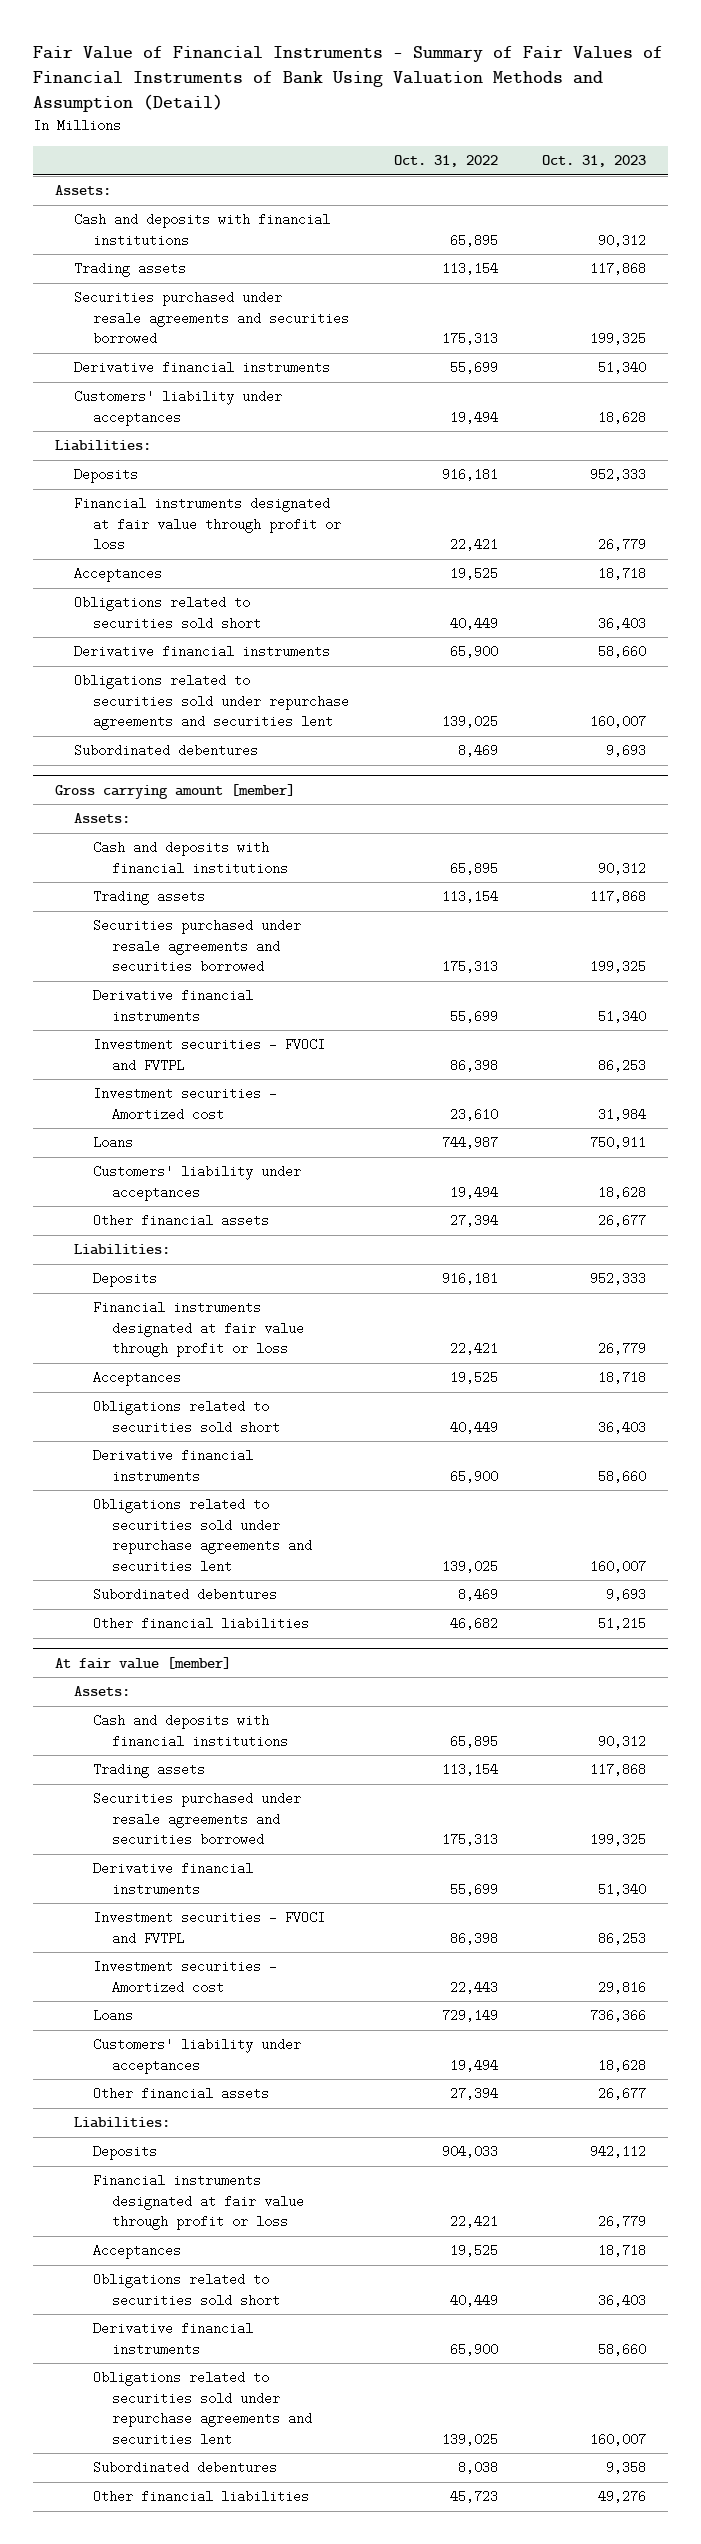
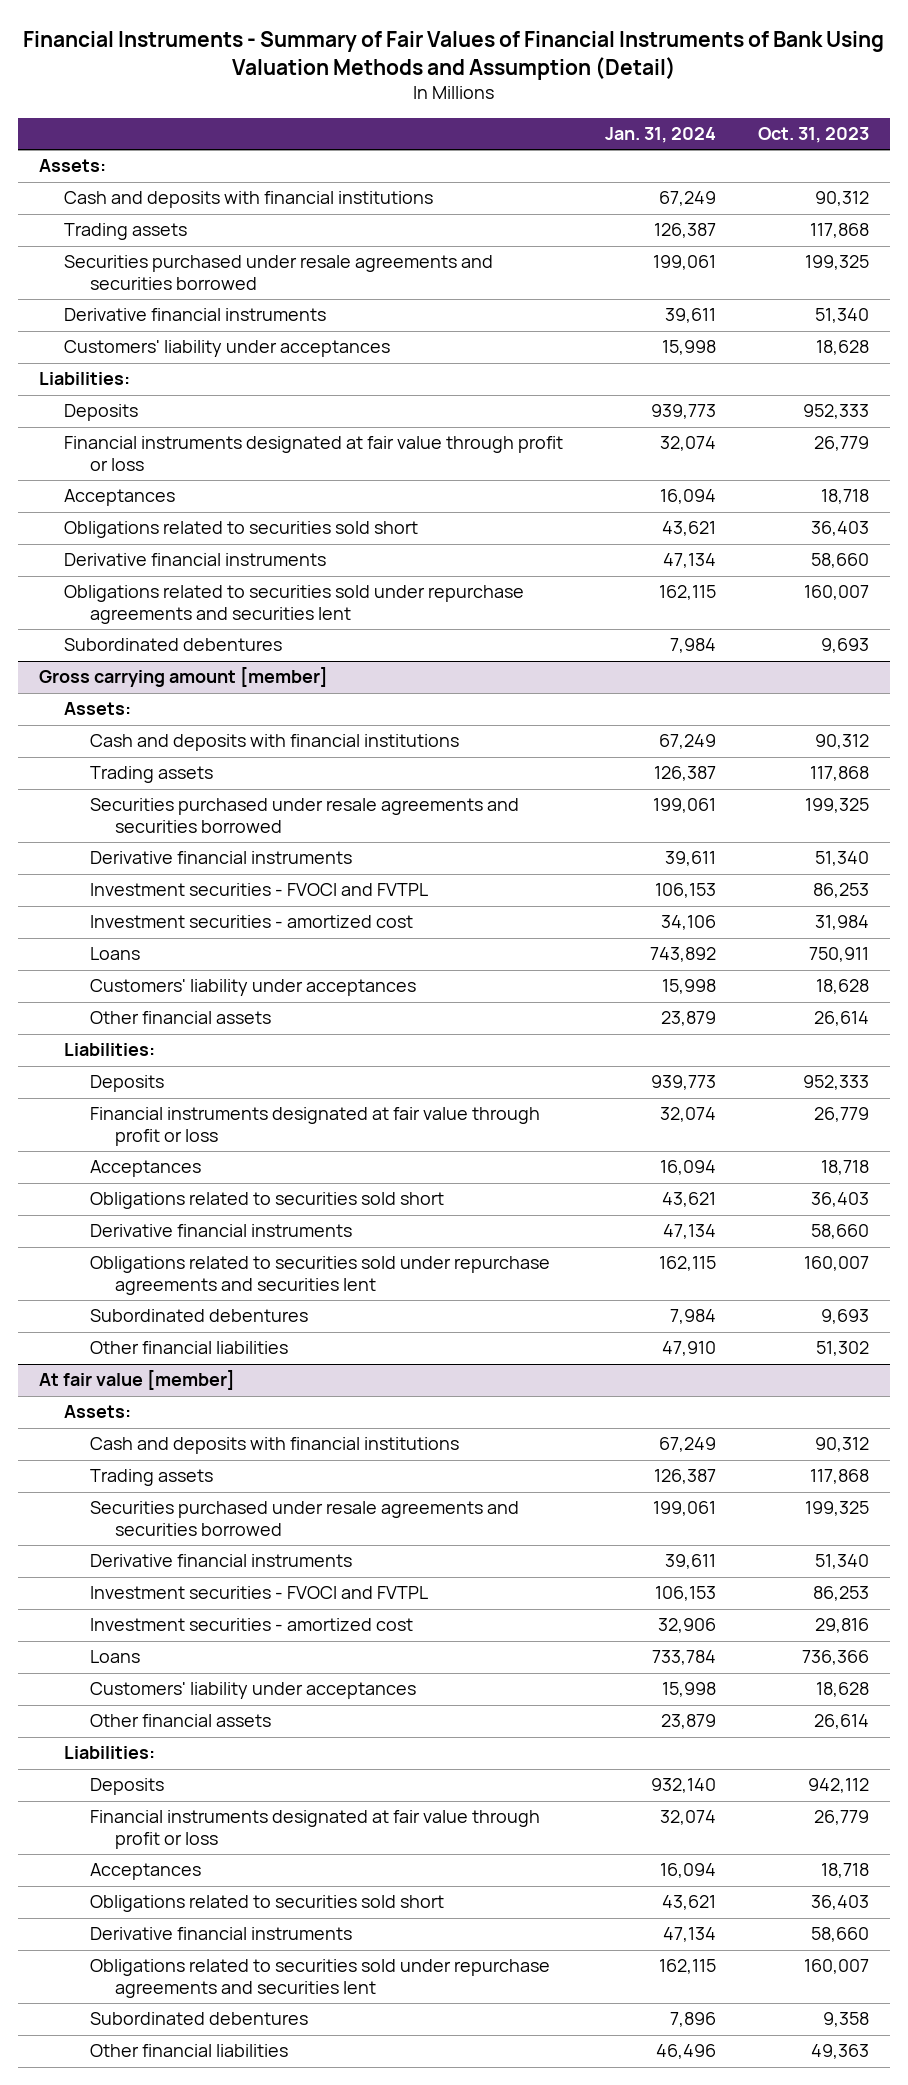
[33,46,664,113] Fair Value of Financial Instruments - Summary of Fair Values of Financial Instruments of Bank Using Valuation Methods and Assumption (Detail) -> [22,30,884,80] Financial Instruments - Summary of Fair Values of Financial Instruments of Bank Using Valuation Methods and Assumption (Detail)
[393,155,498,168] Oct. 31, 2022 -> none
none -> [605,126,717,143] Jan. 31, 2024
[93,1087,278,1121] Investment securities - Amortized cost -> [89,915,413,929] Investment securities - amortized cost
[597,1214,646,1228] 26,677 -> [813,1011,869,1027] 26,614
[597,1617,646,1631] 51,215 -> [815,1341,869,1357] 51,302
[93,1960,278,1994] Investment securities - Amortized cost -> [89,1618,413,1632] Investment securities - amortized cost
[597,2087,646,2101] 26,677 -> [813,1714,869,1730] 26,614
[597,2490,646,2504] 49,276 -> [810,2044,869,2060] 49,363

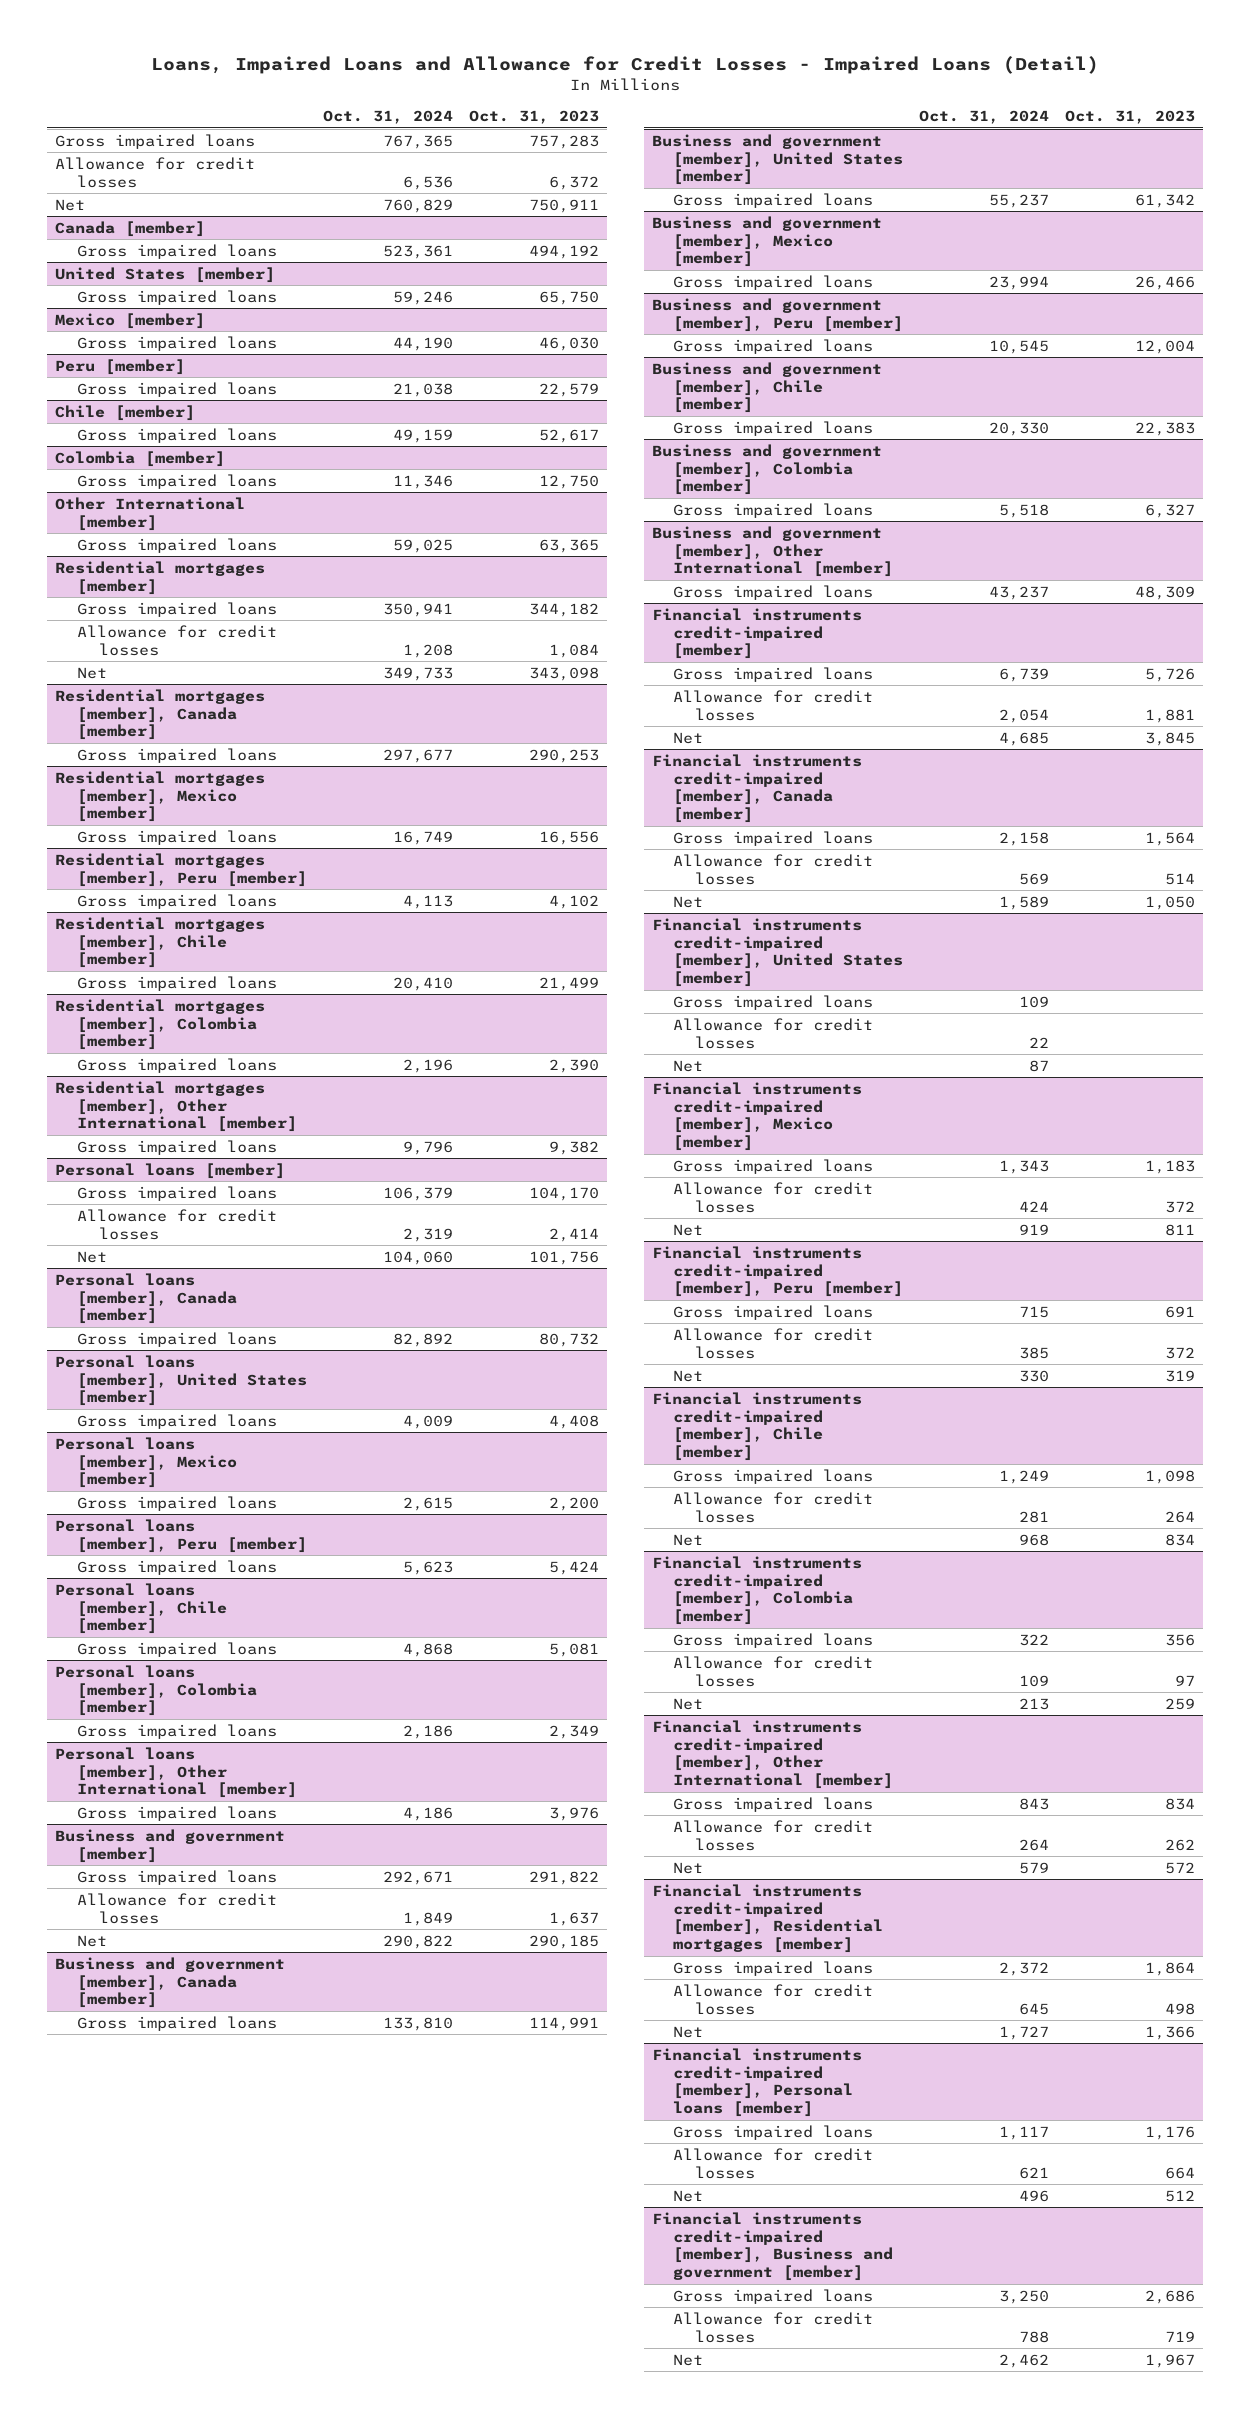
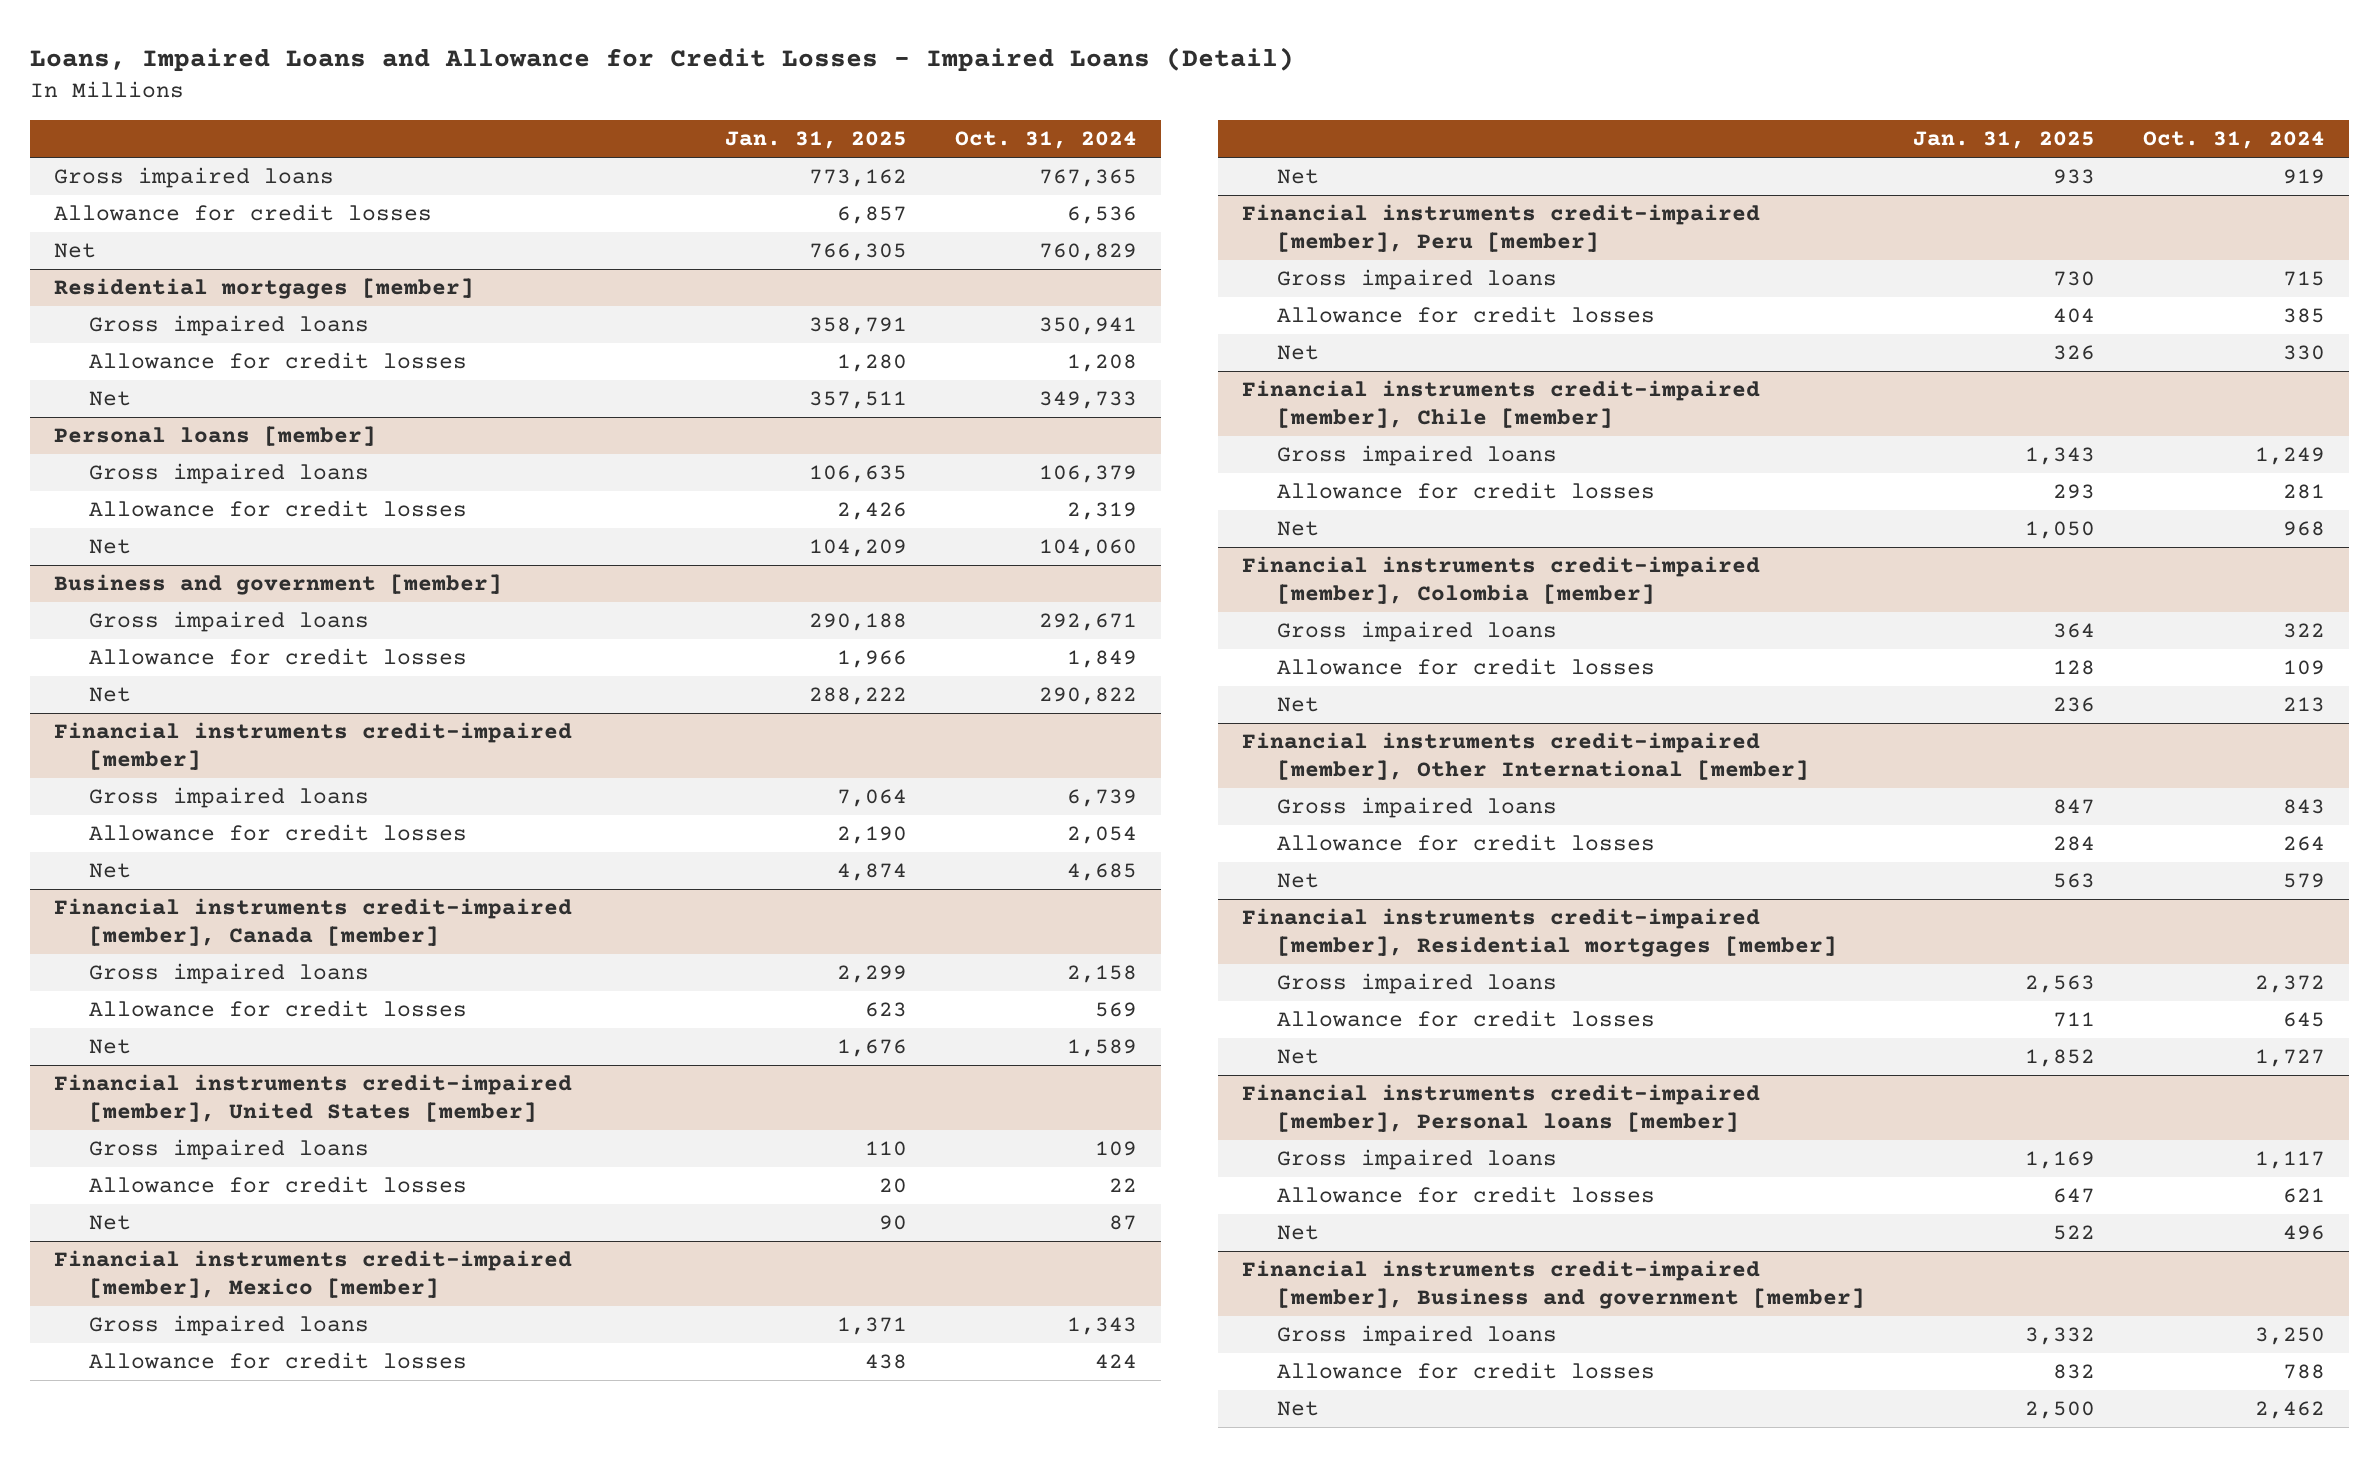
[468,110,599,125] Oct. 31, 2023 -> none
none -> [724,131,907,150] Jan. 31, 2025
[55,220,206,237] Canada [member] -> none
[76,243,277,259] Gross impaired loans -> none
[55,266,276,283] United States [member] -> none
[76,289,277,305] Gross impaired loans -> none
[55,312,206,329] Mexico [member] -> none
[76,335,277,351] Gross impaired loans -> none
[55,358,186,375] Peru [member] -> none
[76,381,277,397] Gross impaired loans -> none
[55,404,196,421] Chile [member] -> none
[76,427,277,443] Gross impaired loans -> none
[55,450,226,467] Colombia [member] -> none
[76,473,277,489] Gross impaired loans -> none
[55,496,246,531] Other International [member] -> none
[76,537,277,553] Gross impaired loans -> none
[55,688,266,741] Residential mortgages [member], Canada [member] -> none
[76,747,277,763] Gross impaired loans -> none
[55,770,266,823] Residential mortgages [member], Mexico [member] -> none
[76,829,277,845] Gross impaired loans -> none
[55,852,307,887] Residential mortgages [member], Peru [member] -> none
[76,893,277,909] Gross impaired loans -> none
[55,916,266,969] Residential mortgages [member], Chile [member] -> none
[76,975,277,991] Gross impaired loans -> none
[55,998,266,1051] Residential mortgages [member], Colombia [member] -> none
[76,1057,277,1073] Gross impaired loans -> none
[55,1080,297,1133] Residential mortgages [member], Other International [member] -> none
[76,1139,277,1155] Gross impaired loans -> none
[55,1272,237,1325] Personal loans [member], Canada [member] -> none
[76,1331,277,1347] Gross impaired loans -> none
[55,1354,307,1407] Personal loans [member], United States [member] -> none
[76,1413,277,1429] Gross impaired loans -> none
[55,1436,237,1489] Personal loans [member], Mexico [member] -> none
[76,1495,277,1511] Gross impaired loans -> none
[55,1518,307,1553] Personal loans [member], Peru [member] -> none
[76,1559,277,1575] Gross impaired loans -> none
[55,1582,227,1635] Personal loans [member], Chile [member] -> none
[76,1641,277,1657] Gross impaired loans -> none
[55,1664,257,1717] Personal loans [member], Colombia [member] -> none
[76,1723,277,1739] Gross impaired loans -> none
[55,1746,297,1799] Personal loans [member], Other International [member] -> none
[76,1805,277,1821] Gross impaired loans -> none
[55,1956,286,2009] Business and government [member], Canada [member] -> none
[76,2015,277,2031] Gross impaired loans -> none
[651,133,904,186] Business and government [member], United States [member] -> none
[673,192,874,208] Gross impaired loans -> none
[651,215,882,268] Business and government [member], Mexico [member] -> none
[673,274,874,290] Gross impaired loans -> none
[651,297,904,332] Business and government [member], Peru [member] -> none
[673,338,874,354] Gross impaired loans -> none
[651,361,882,414] Business and government [member], Chile [member] -> none
[673,420,874,436] Gross impaired loans -> none
[651,443,882,496] Business and government [member], Colombia [member] -> none
[673,502,874,518] Gross impaired loans -> none
[651,525,894,578] Business and government [member], Other International [member] -> none
[673,584,874,600] Gross impaired loans -> none

